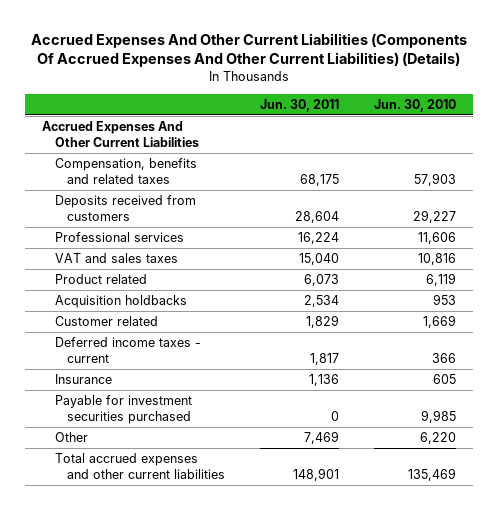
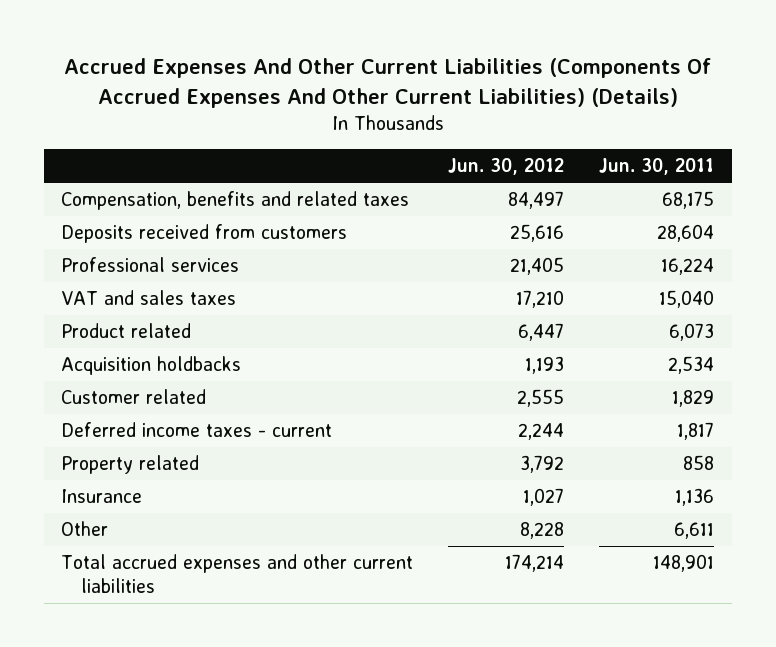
[373,99,456,113] Jun. 30, 2010 -> none
none -> [448,158,565,176] Jun. 30, 2012
[42,120,199,147] Accrued Expenses And Other Current Liabilities -> none
none -> [61,455,200,475] Property related
[54,394,192,424] Payable for investment securities purchased -> none
[303,430,339,444] 7,469 -> [674,522,715,540] 6,611

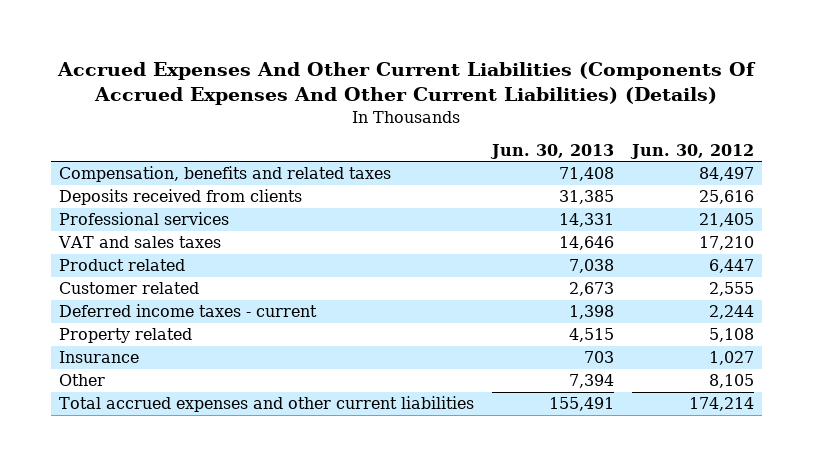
[599,158,715,176] Jun. 30, 2011 -> none
none -> [489,144,614,160] Jun. 30, 2013
[61,224,348,244] Deposits received from customers -> [59,189,303,206] Deposits received from clients
[61,356,242,376] Acquisition holdbacks -> none
[520,455,565,474] 3,792 -> [708,328,754,343] 5,108
[520,522,565,540] 8,228 -> [708,374,754,389] 8,105

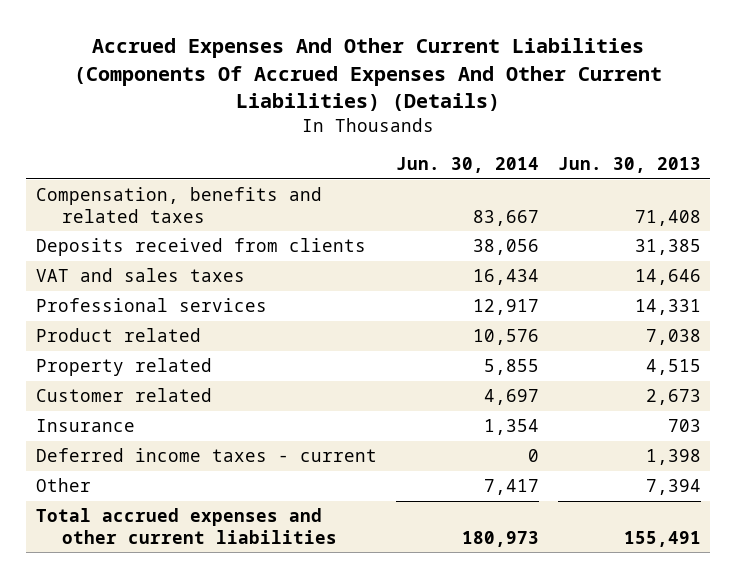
[629,144,754,160] Jun. 30, 2012 -> none
none -> [395,157,539,174] Jun. 30, 2014
[59,212,230,226] Professional services -> [35,298,267,313] Professional services
[59,282,200,295] Customer related -> [35,388,212,403] Customer related
[59,304,318,318] Deferred income taxes - current -> [35,448,377,463] Deferred income taxes - current

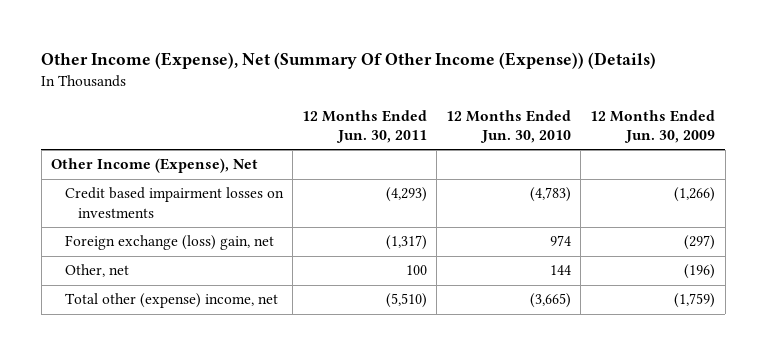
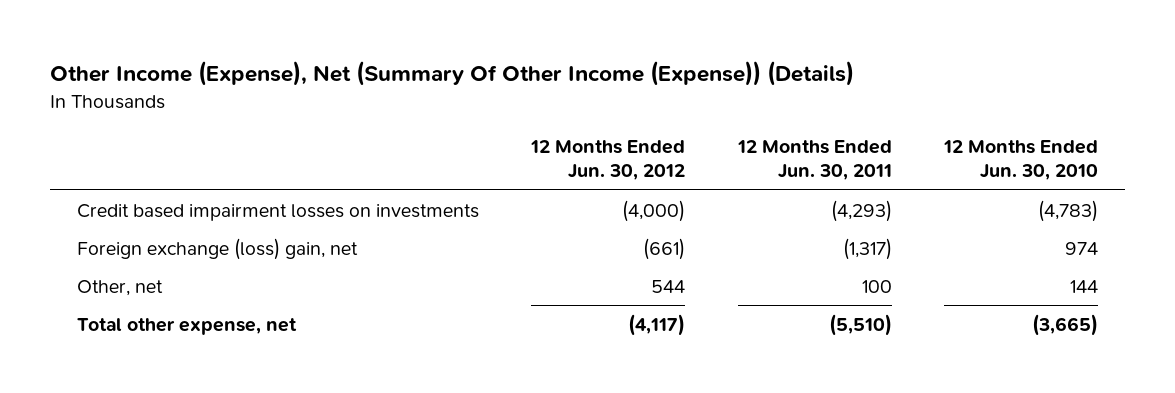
[590,109,716,143] 12 Months Ended Jun. 30, 2009 -> none
none -> [530,140,686,181] 12 Months Ended Jun. 30, 2012
[51,158,259,174] Other Income (Expense), Net -> none
[64,293,278,309] Total other (expense) income, net -> [76,317,297,335] Total other expense, net

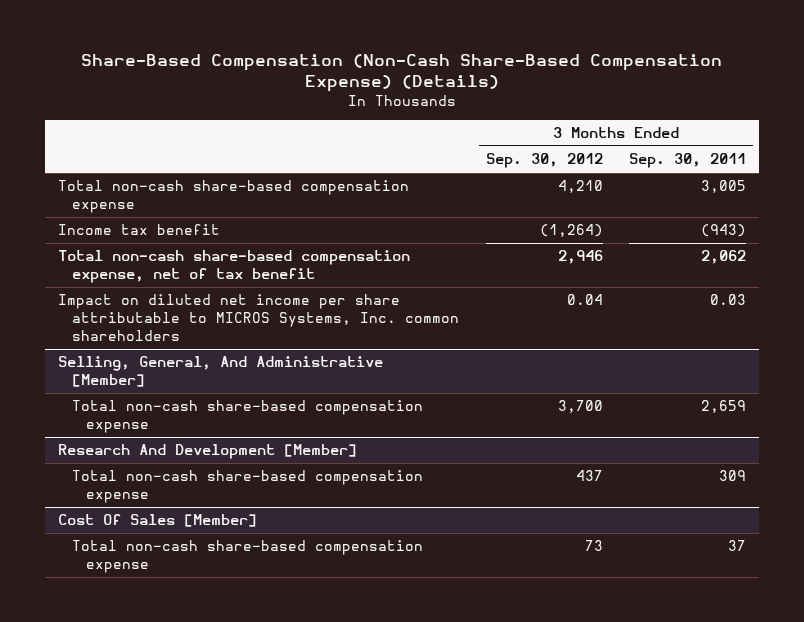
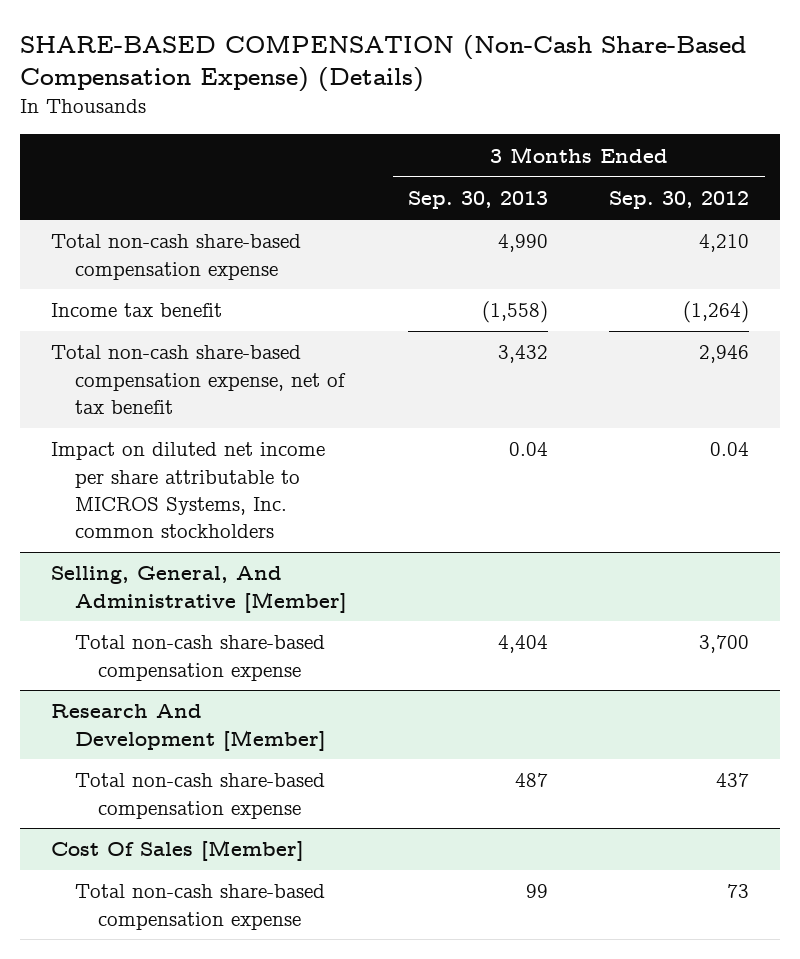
[80,53,722,93] Share-Based Compensation (Non-Cash Share-Based Compensation Expense) (Details) -> [20,34,747,93] SHARE-BASED COMPENSATION (Non-Cash Share-Based Compensation Expense) (Details)
[628,153,746,169] Sep. 30, 2011 -> none
none -> [407,191,548,210] Sep. 30, 2013
[57,294,460,341] Impact on diluted net income per share attributable to MICROS Systems, Inc. common shareholders -> [50,442,325,538] Impact on diluted net income per share attributable to MICROS Systems, Inc. common stockholders

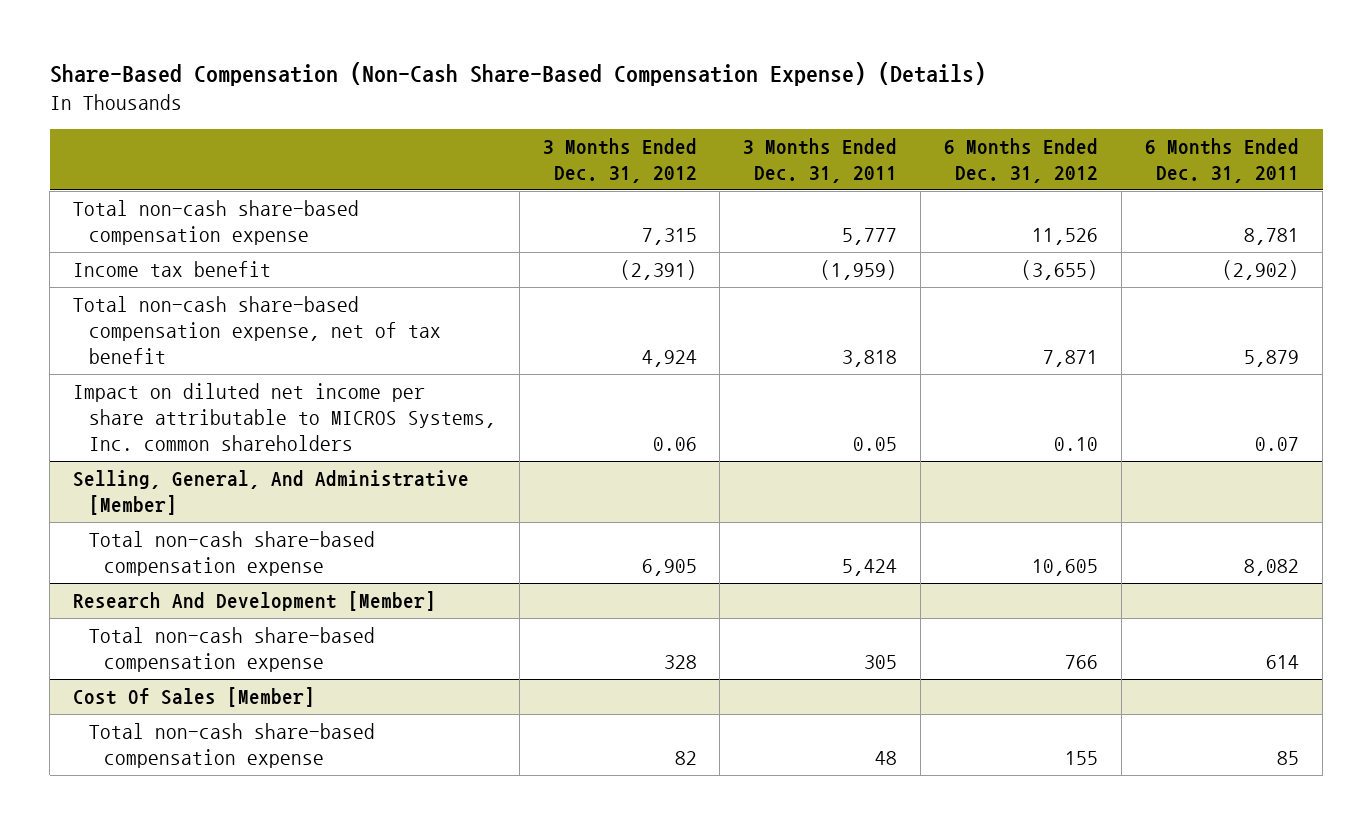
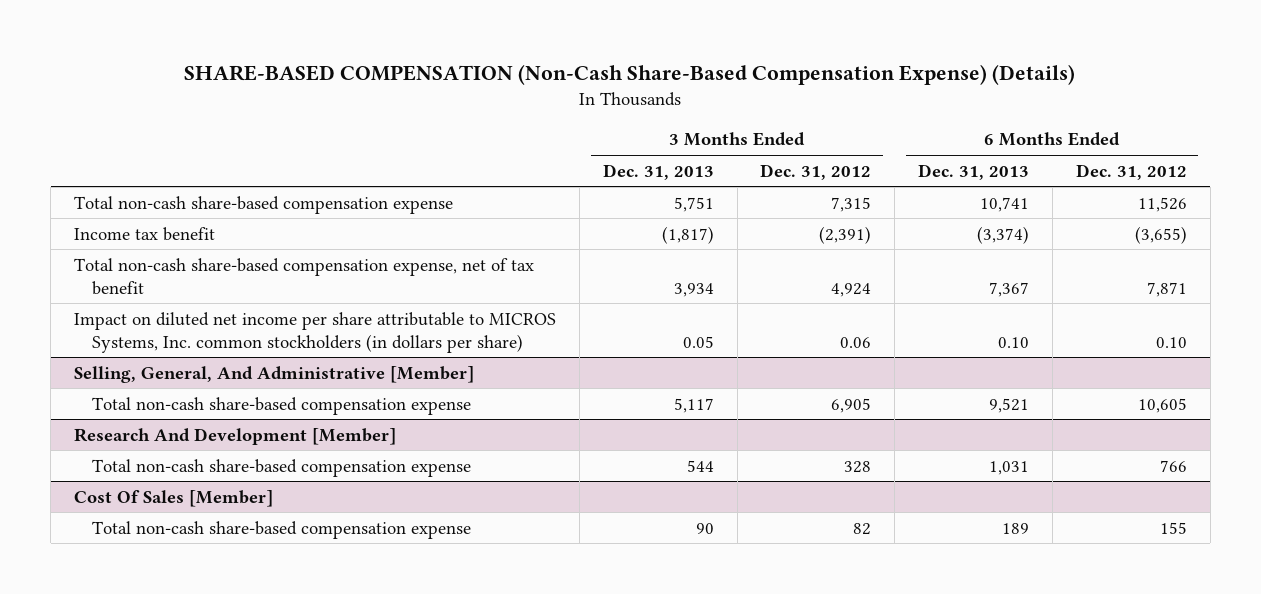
[49,62,986,87] Share-Based Compensation (Non-Cash Share-Based Compensation Expense) (Details) -> [184,63,1076,85] SHARE-BASED COMPENSATION (Non-Cash Share-Based Compensation Expense) (Details)
[743,138,898,183] 3 Months Ended Dec. 31, 2011 -> none
[1145,138,1300,183] 6 Months Ended Dec. 31, 2011 -> none
none -> [602,163,714,180] Dec. 31, 2013
none -> [918,163,1030,180] Dec. 31, 2013
[73,382,496,451] Impact on diluted net income per share attributable to MICROS Systems, Inc. common shareholders -> [74,311,557,353] Impact on diluted net income per share attributable to MICROS Systems, Inc. common stockholders (in dollars per share)

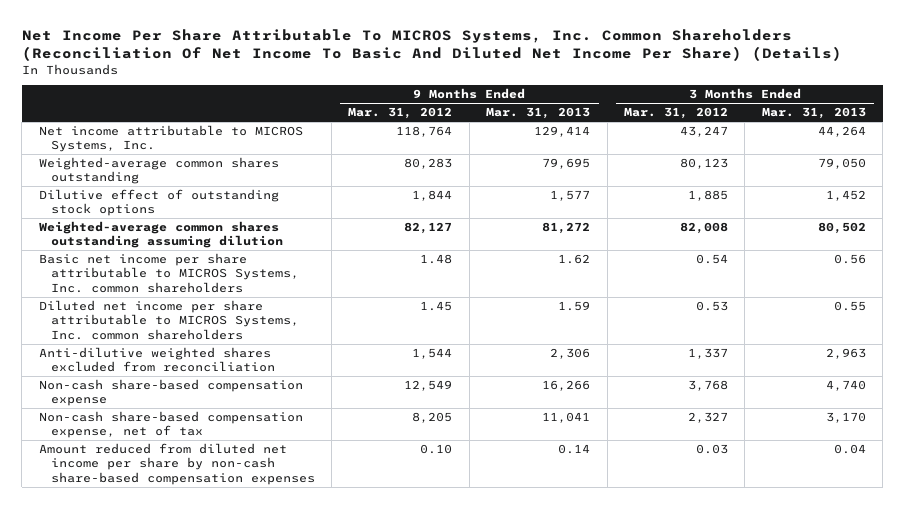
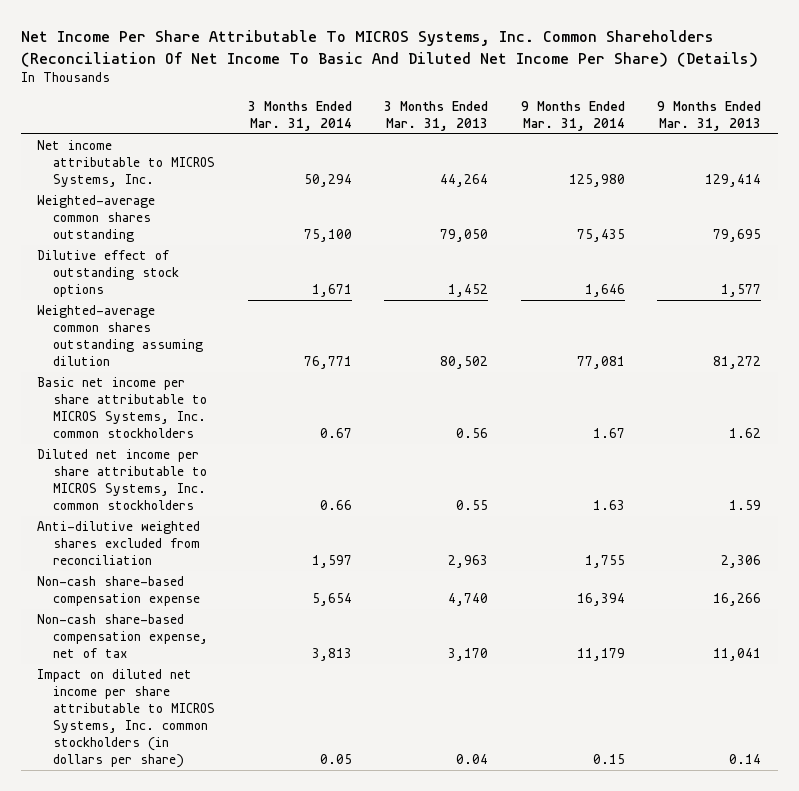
[348,107,453,120] Mar. 31, 2012 -> none
[624,107,729,120] Mar. 31, 2012 -> none
none -> [247,100,352,131] 3 Months Ended Mar. 31, 2014
none -> [520,100,625,131] 9 Months Ended Mar. 31, 2014
[38,253,299,293] Basic net income per share attributable to MICROS Systems, Inc. common shareholders -> [37,377,208,439] Basic net income per share attributable to MICROS Systems, Inc. common stockholders
[38,300,299,340] Diluted net income per share attributable to MICROS Systems, Inc. common shareholders -> [37,449,208,511] Diluted net income per share attributable to MICROS Systems, Inc. common stockholders
[38,443,315,485] Amount reduced from diluted net income per share by non-cash share-based compensation expenses -> [37,669,216,769] Impact on diluted net income per share attributable to MICROS Systems, Inc. common stockholders (in dollars per share)

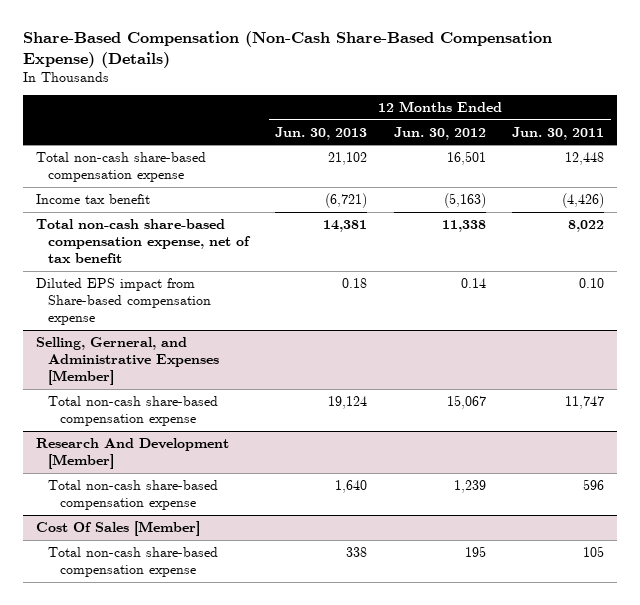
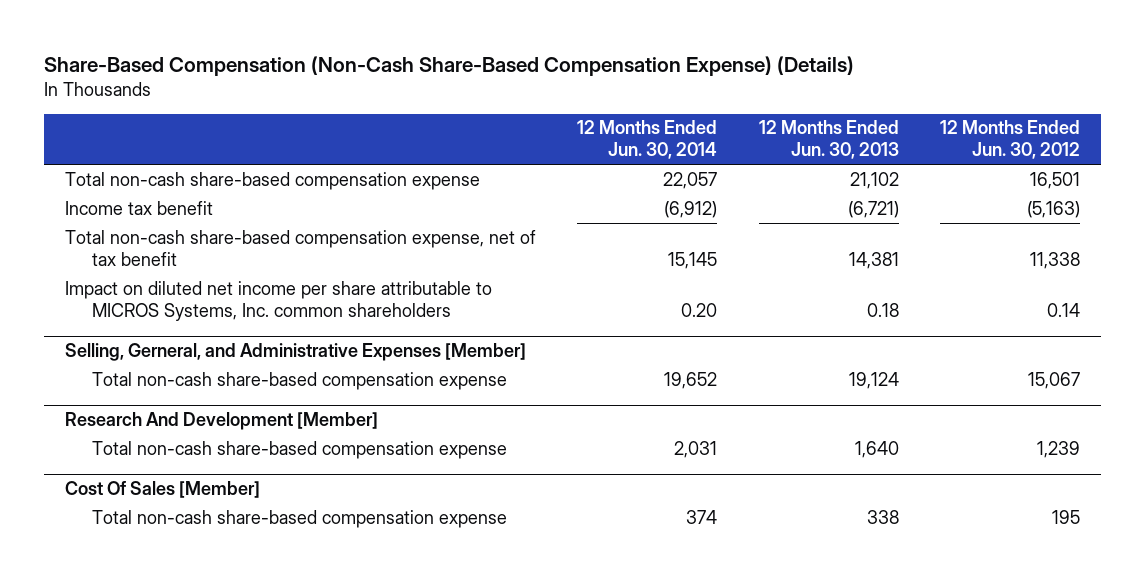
[512,126,605,140] Jun. 30, 2011 -> none
none -> [577,120,718,160] 12 Months Ended Jun. 30, 2014
[36,277,211,326] Diluted EPS impact from Share-based compensation expense -> [64,280,492,321] Impact on diluted net income per share attributable to MICROS Systems, Inc. common shareholders

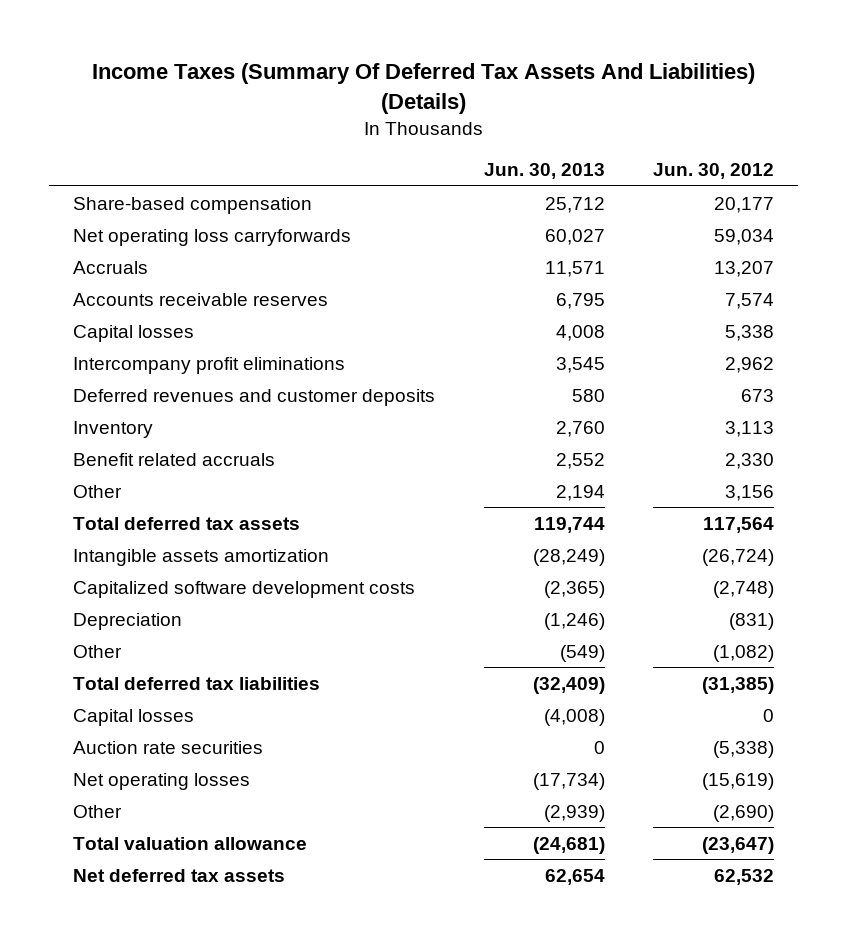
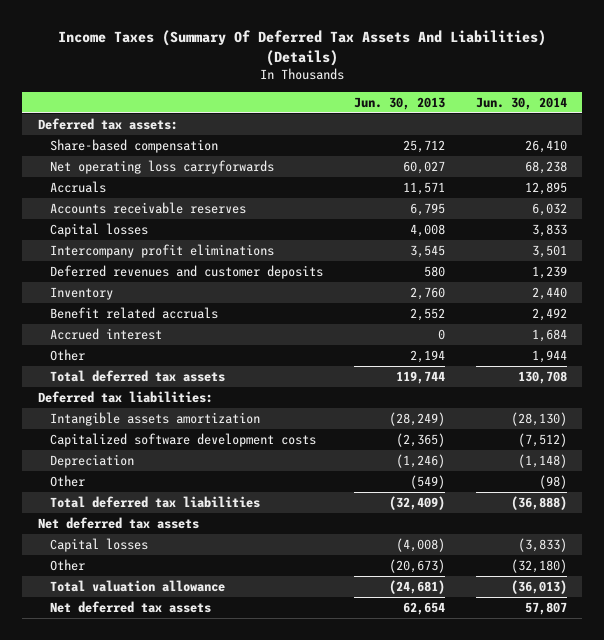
[652,163,774,180] Jun. 30, 2012 -> none
none -> [475,96,567,110] Jun. 30, 2014
none -> [37,117,178,130] Deferred tax assets:
none -> [49,327,162,340] Accrued interest
none -> [37,390,213,403] Deferred tax liabilities:
none -> [37,516,199,529] Net deferred tax assets
[73,740,264,754] Auction rate securities -> none
[73,772,251,790] Net operating losses -> none
[543,804,605,822] (2,939) -> [388,558,445,573] (20,673)

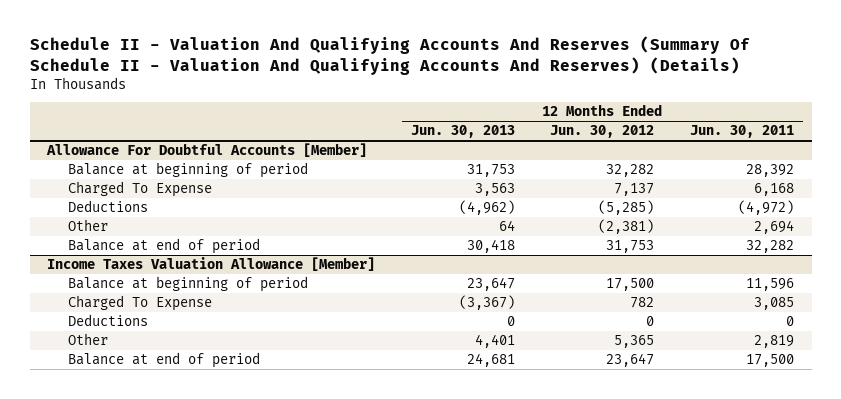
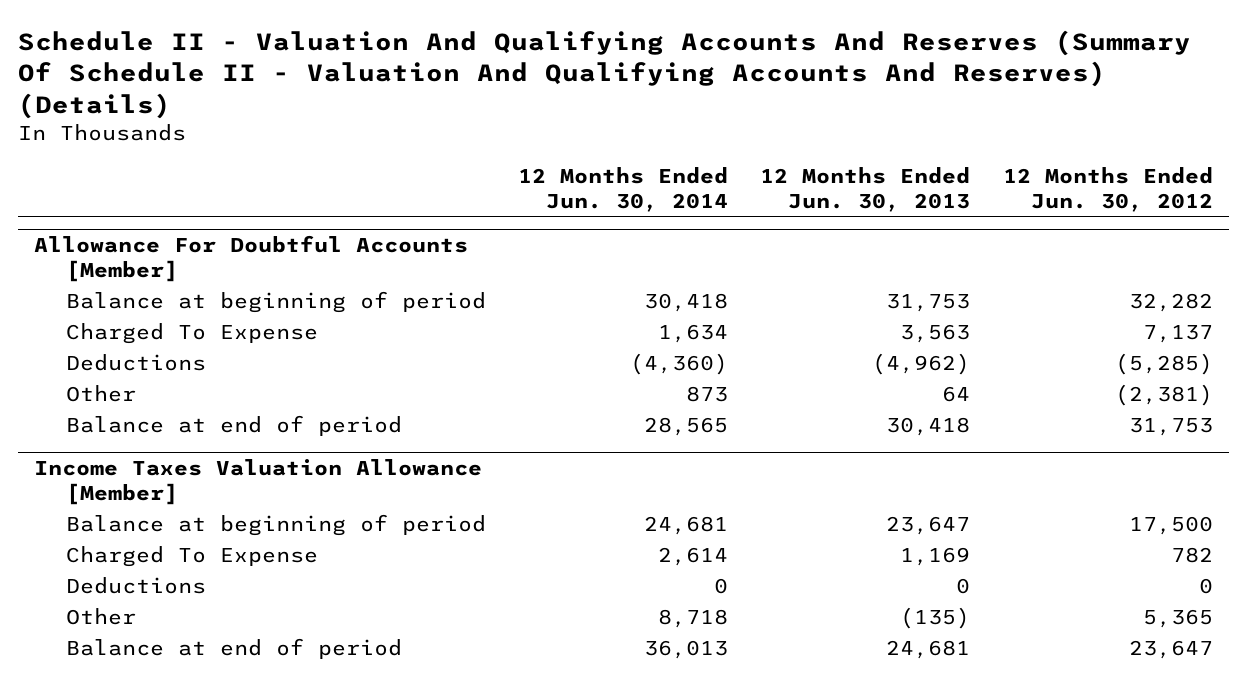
[690,125,795,139] Jun. 30, 2011 -> none
none -> [518,166,729,212] 12 Months Ended Jun. 30, 2014
[458,295,515,311] (3,367) -> [900,546,971,566] 1,169
[474,334,515,349] 4,401 -> [900,606,971,629] (135)

